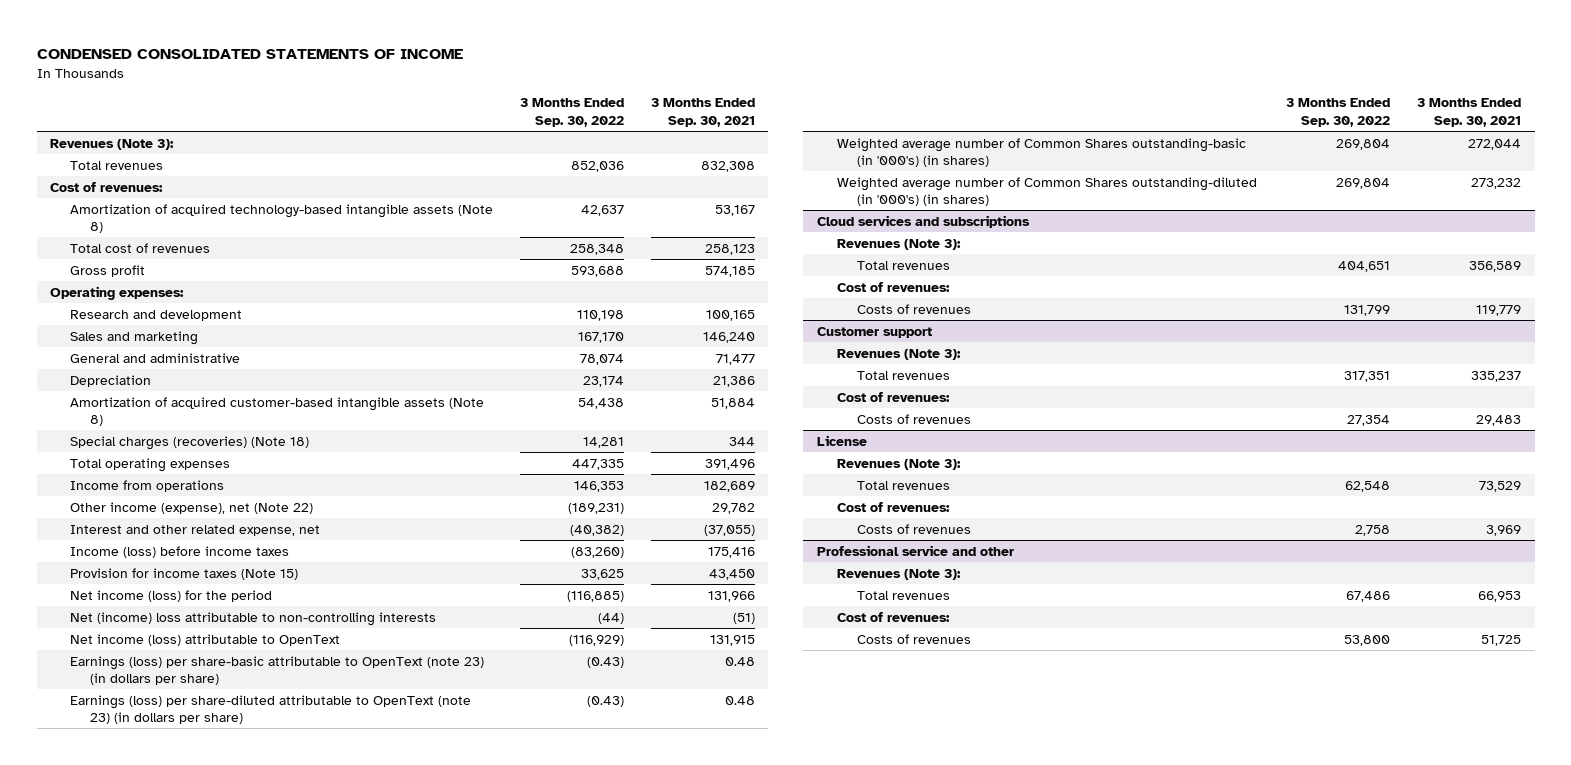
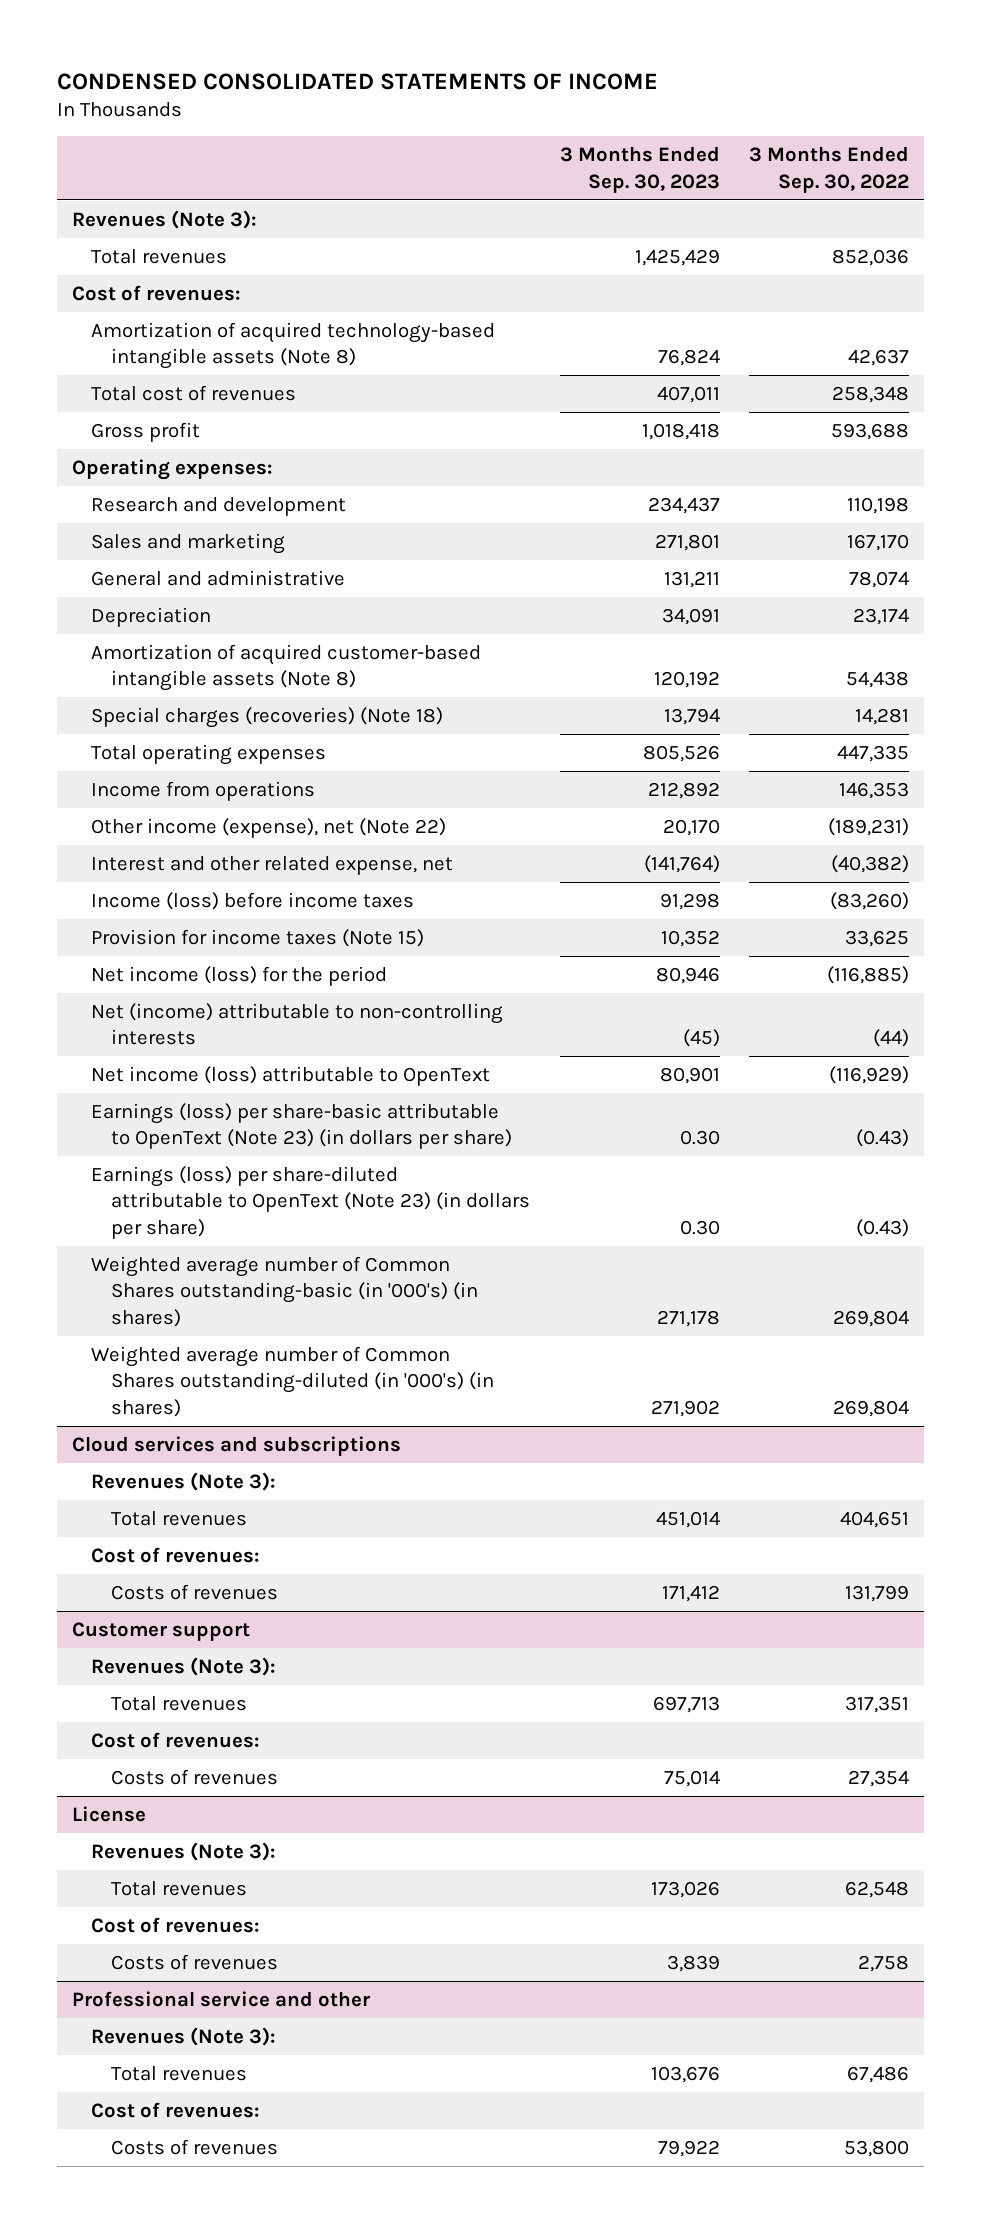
[650,98,755,128] 3 Months Ended Sep. 30, 2021 -> none
none -> [559,146,720,193] 3 Months Ended Sep. 30, 2023
[70,611,437,626] Net (income) loss attributable to non-controlling interests -> [91,1002,504,1046] Net (income) attributable to non-controlling interests
[70,655,485,686] Earnings (loss) per share-basic attributable to OpenText (note 23) (in dollars per share) -> [91,1102,513,1150] Earnings (loss) per share-basic attributable to OpenText (Note 23) (in dollars per share)
[70,694,472,725] Earnings (loss) per share-diluted attributable to OpenText (note 23) (in dollars per share) -> [91,1165,531,1239] Earnings (loss) per share-diluted attributable to OpenText (Note 23) (in dollars per share)

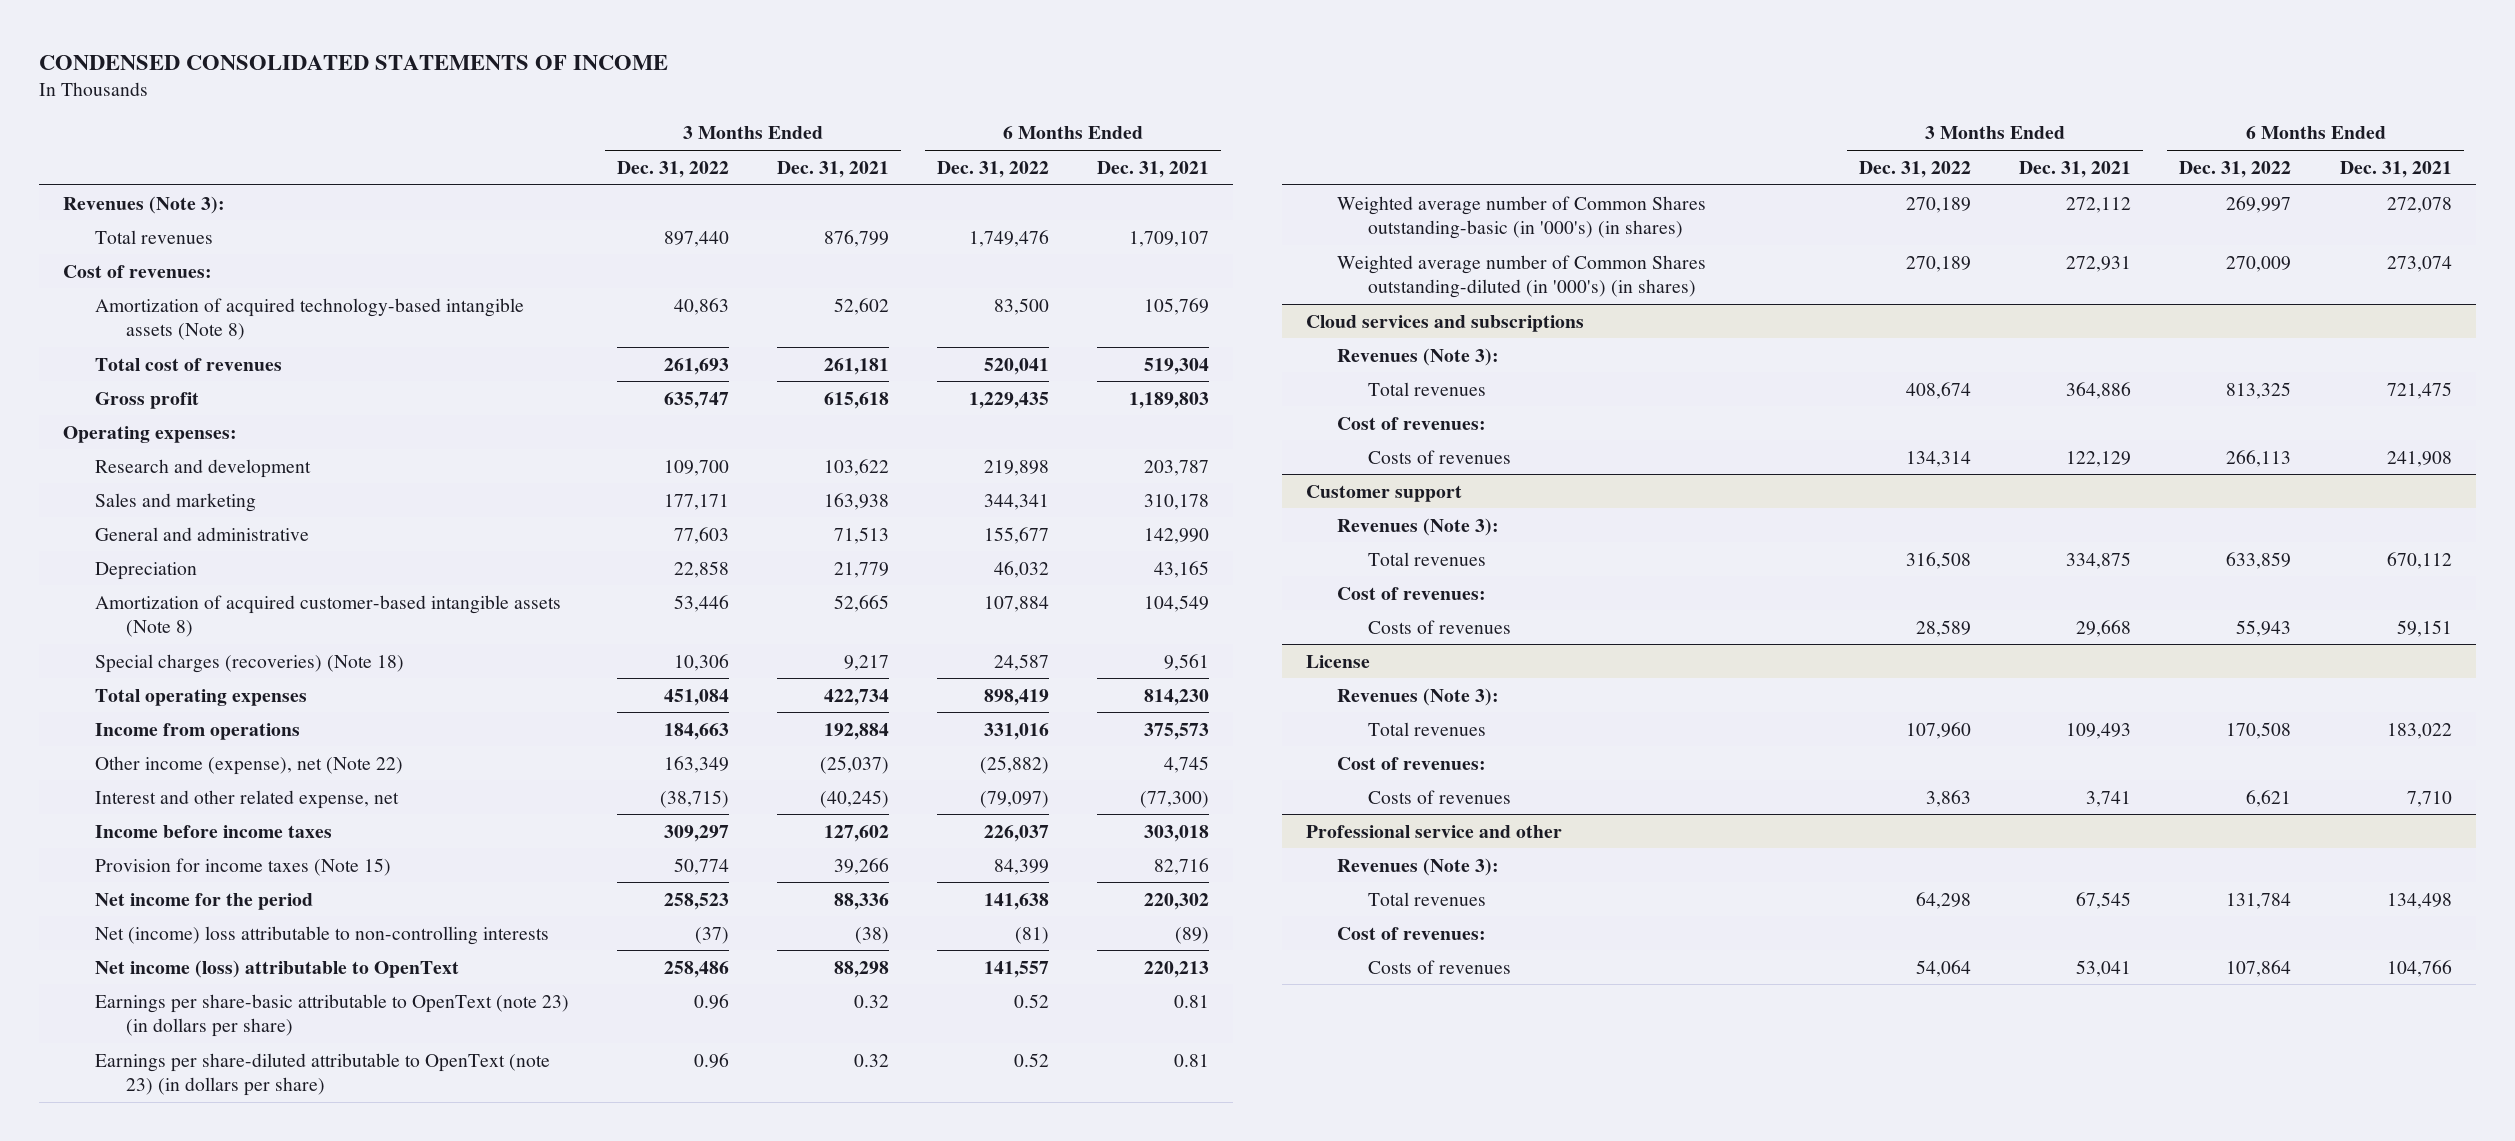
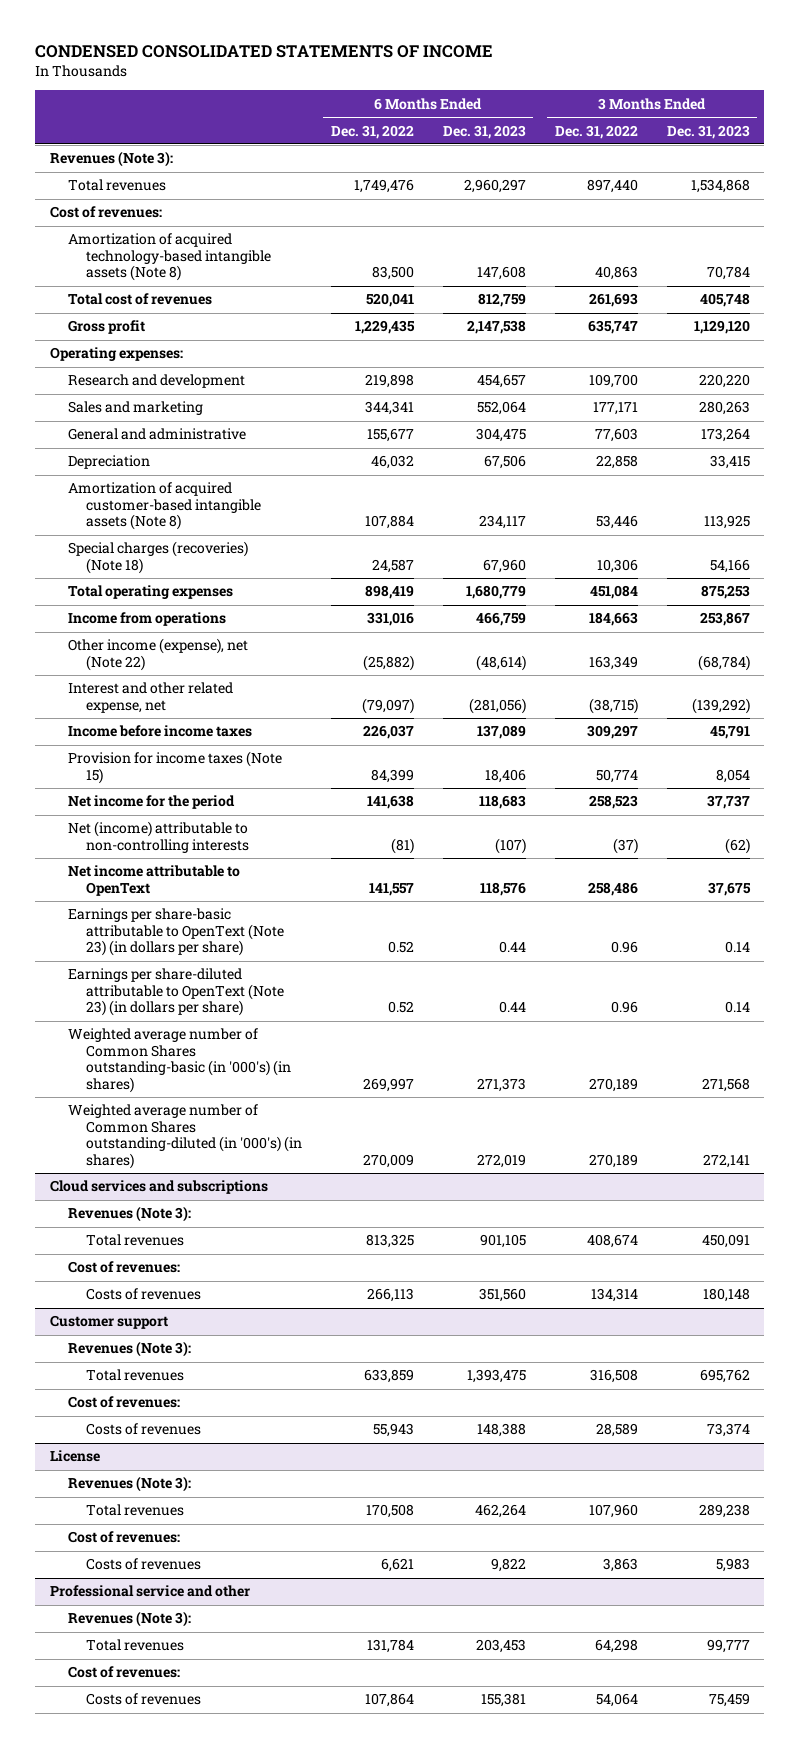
[776,160,889,178] Dec. 31, 2021 -> none
[1096,160,1209,178] Dec. 31, 2021 -> none
none -> [442,124,526,139] Dec. 31, 2023
none -> [666,124,750,139] Dec. 31, 2023
[94,925,549,945] Net (income) loss attributable to non-controlling interests -> [67,821,249,853] Net (income) attributable to non-controlling interests
[94,959,459,978] Net income (loss) attributable to OpenText -> [67,865,240,896] Net income attributable to OpenText
[94,993,569,1038] Earnings per share-basic attributable to OpenText (note 23) (in dollars per share) -> [67,908,284,957] Earnings per share-basic attributable to OpenText (Note 23) (in dollars per share)
[94,1052,550,1097] Earnings per share-diluted attributable to OpenText (note 23) (in dollars per share) -> [67,968,284,1017] Earnings per share-diluted attributable to OpenText (Note 23) (in dollars per share)

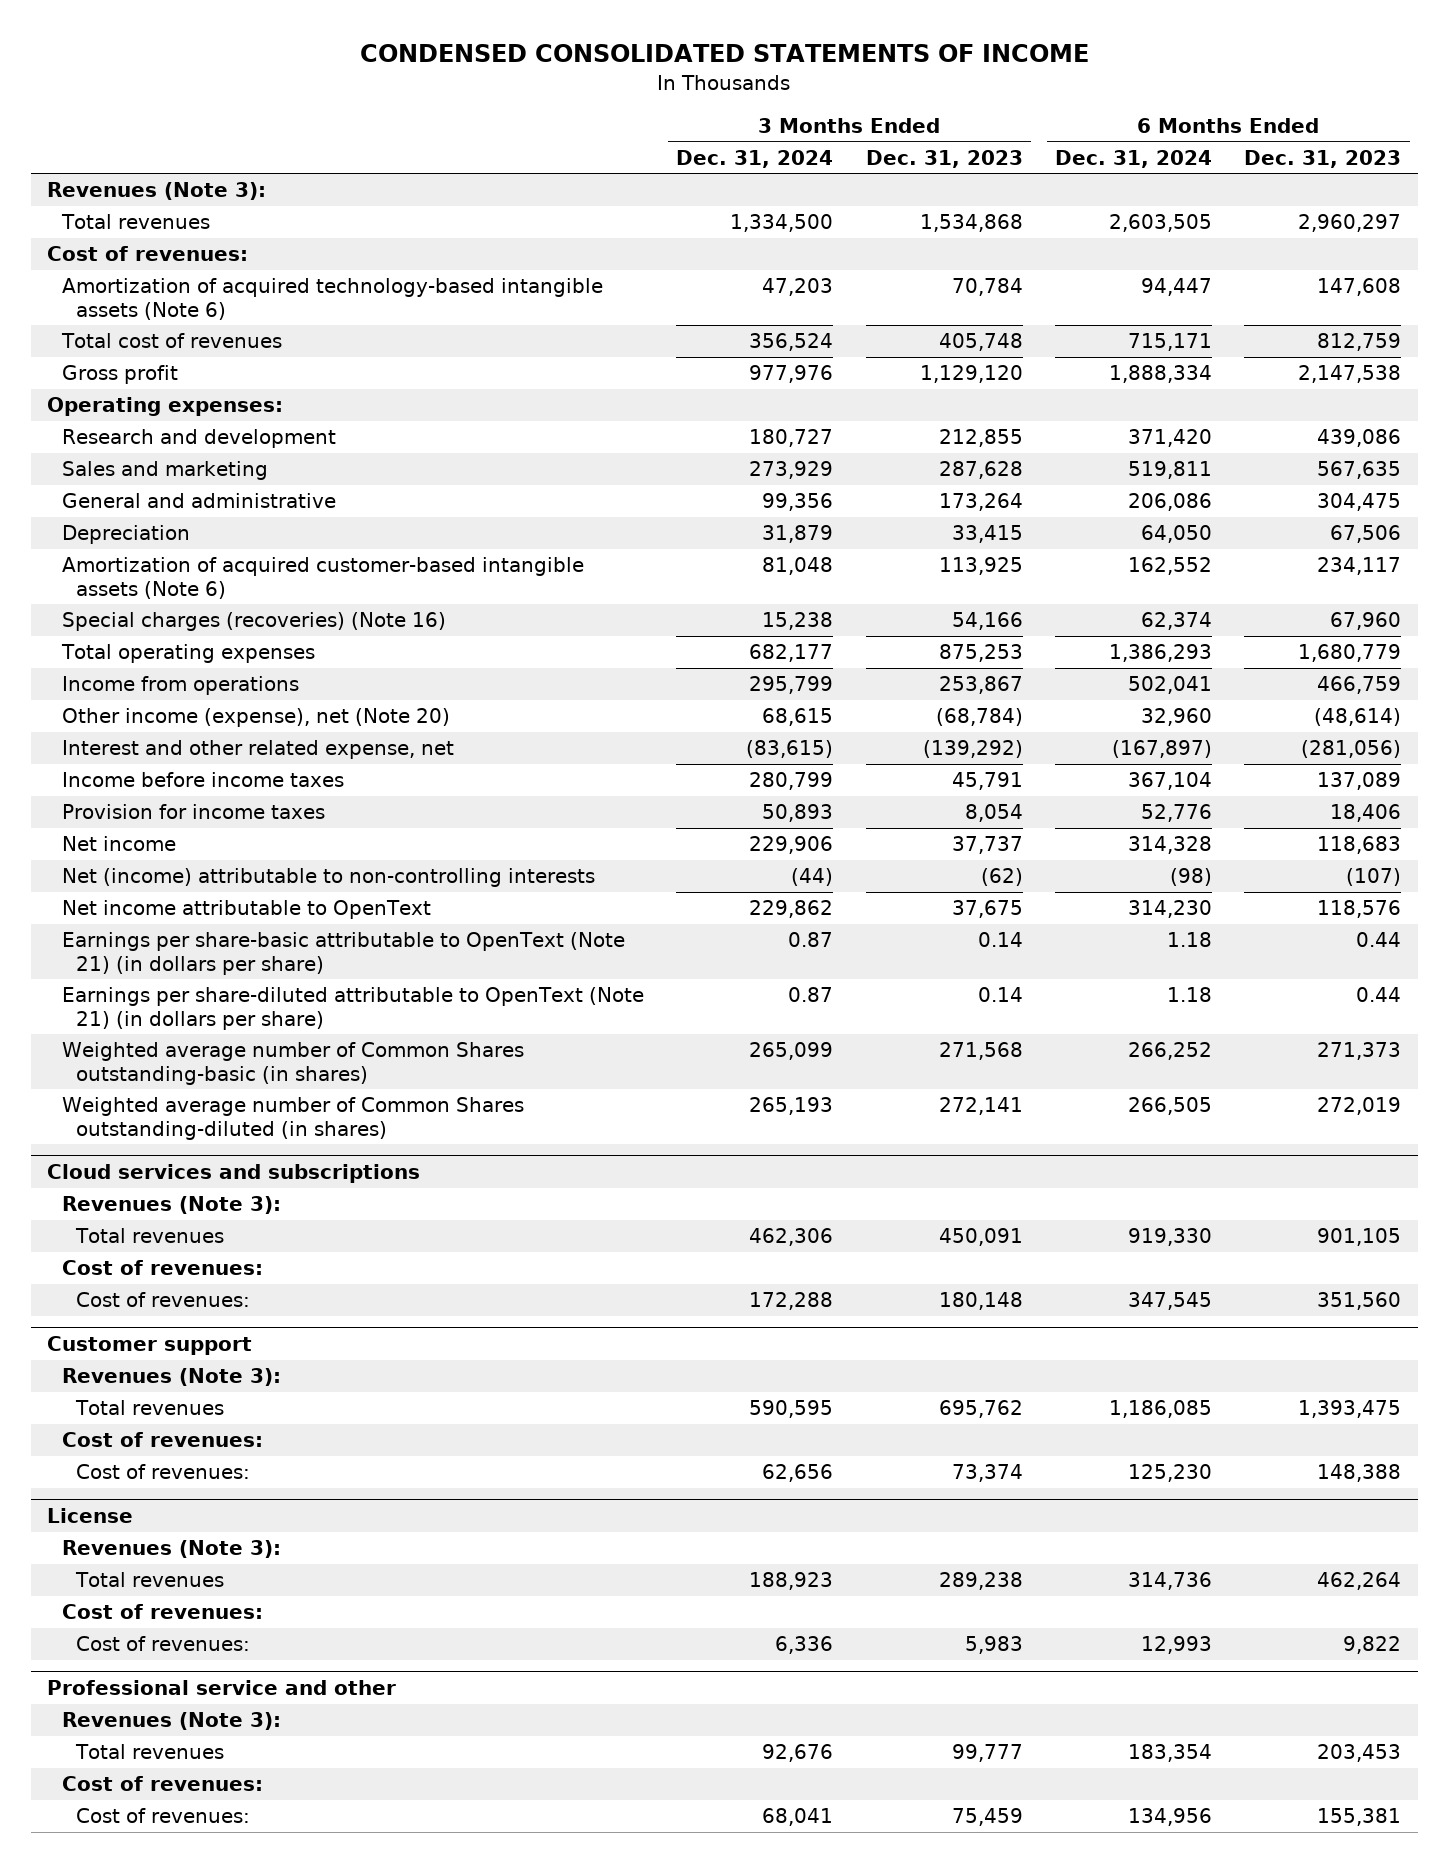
[330,124,414,139] Dec. 31, 2022 -> none
[554,124,638,139] Dec. 31, 2022 -> none
none -> [676,149,834,168] Dec. 31, 2024
none -> [1054,149,1212,168] Dec. 31, 2024
[67,233,271,282] Amortization of acquired technology-based intangible assets (Note 8) -> [61,278,603,321] Amortization of acquired technology-based intangible assets (Note 6)
[476,374,526,389] 454,657 -> [1317,429,1402,448] 439,086
[698,374,750,389] 220,220 -> [938,429,1023,448] 212,855
[476,401,526,416] 552,064 -> [1317,461,1402,480] 567,635
[698,401,750,416] 280,263 -> [938,461,1023,480] 287,628
[67,482,261,531] Amortization of acquired customer-based intangible assets (Note 8) -> [61,557,584,600] Amortization of acquired customer-based intangible assets (Note 6)
[67,541,248,574] Special charges (recoveries) (Note 18) -> [61,612,446,632] Special charges (recoveries) (Note 16)
[67,638,248,671] Other income (expense), net (Note 22) -> [61,708,450,728] Other income (expense), net (Note 20)
[67,751,282,784] Provision for income taxes (Note 15) -> [61,804,325,820] Provision for income taxes
[67,795,235,810] Net income for the period -> [61,836,176,852] Net income
[67,908,284,957] Earnings per share-basic attributable to OpenText (Note 23) (in dollars per share) -> [61,932,625,976] Earnings per share-basic attributable to OpenText (Note 21) (in dollars per share)
[67,968,284,1017] Earnings per share-diluted attributable to OpenText (Note 23) (in dollars per share) -> [61,987,644,1031] Earnings per share-diluted attributable to OpenText (Note 21) (in dollars per share)
[67,1028,291,1093] Weighted average number of Common Shares outstanding-basic (in '000's) (in shares) -> [61,1042,524,1086] Weighted average number of Common Shares outstanding-basic (in shares)
[67,1104,302,1169] Weighted average number of Common Shares outstanding-diluted (in '000's) (in shares) -> [61,1097,524,1141] Weighted average number of Common Shares outstanding-diluted (in shares)
[85,1288,201,1301] Costs of revenues -> [76,1292,251,1308] Cost of revenues:
[85,1423,201,1436] Costs of revenues -> [76,1464,251,1480] Cost of revenues:
[85,1558,201,1571] Costs of revenues -> [76,1636,251,1652] Cost of revenues:
[85,1693,201,1706] Costs of revenues -> [76,1808,251,1824] Cost of revenues:

